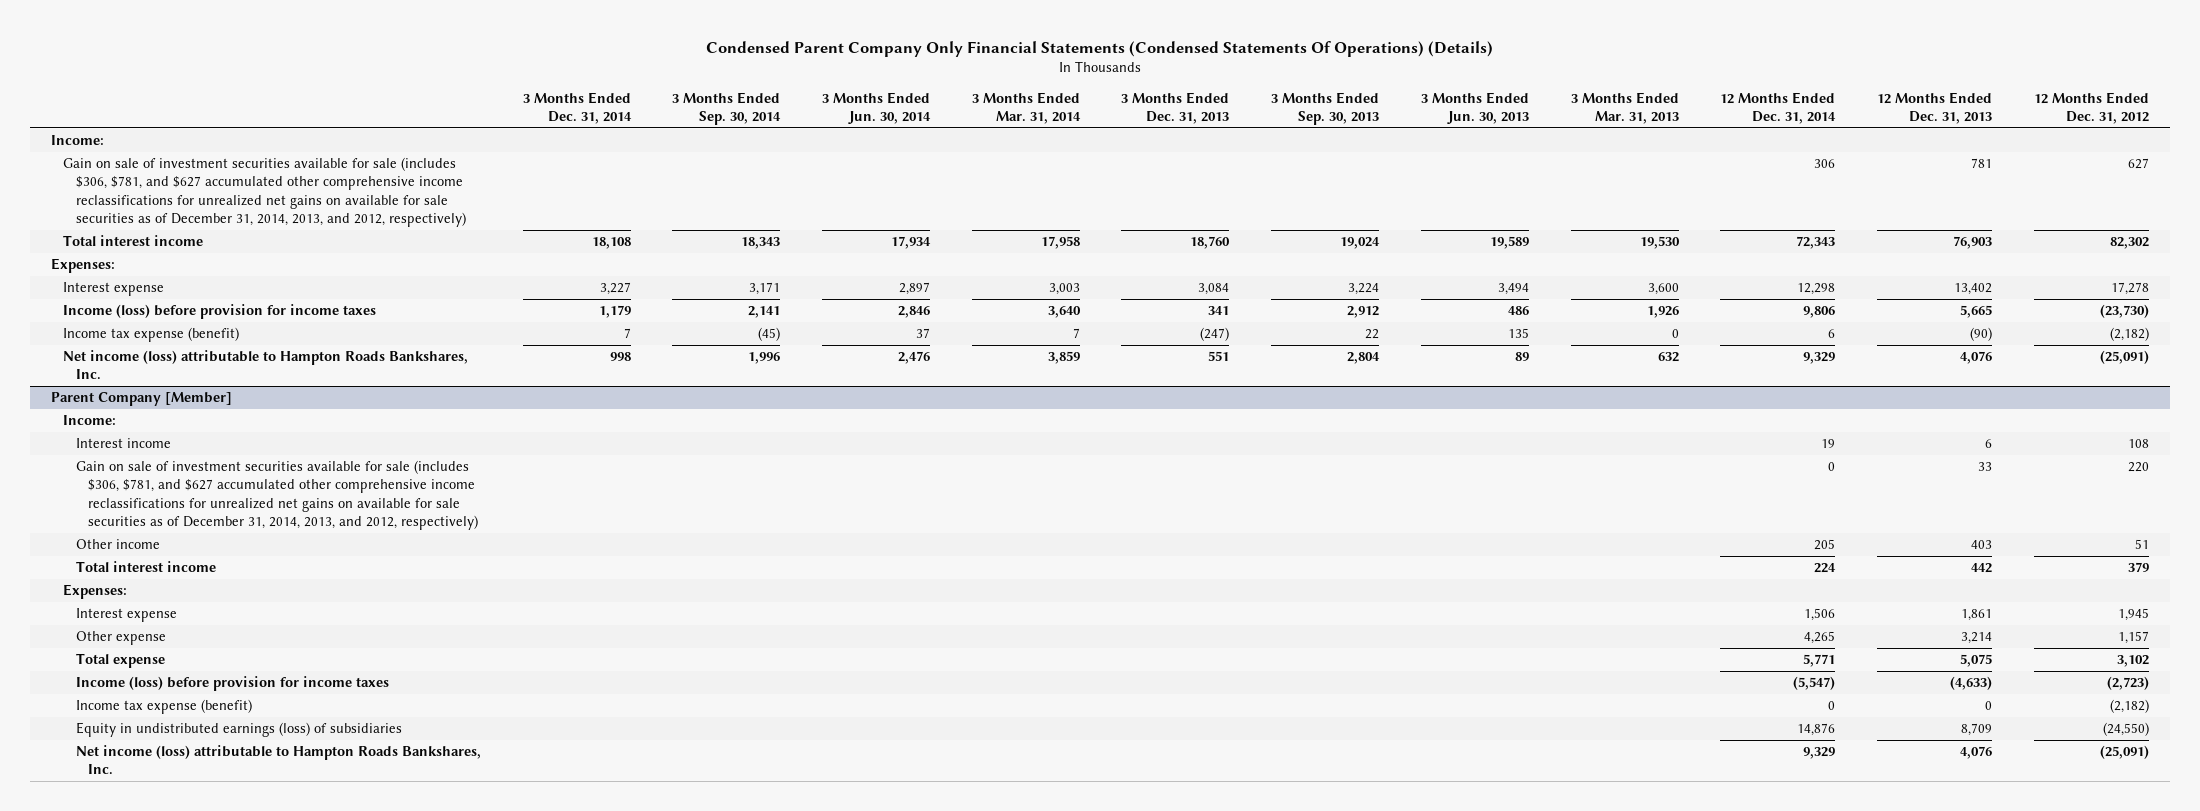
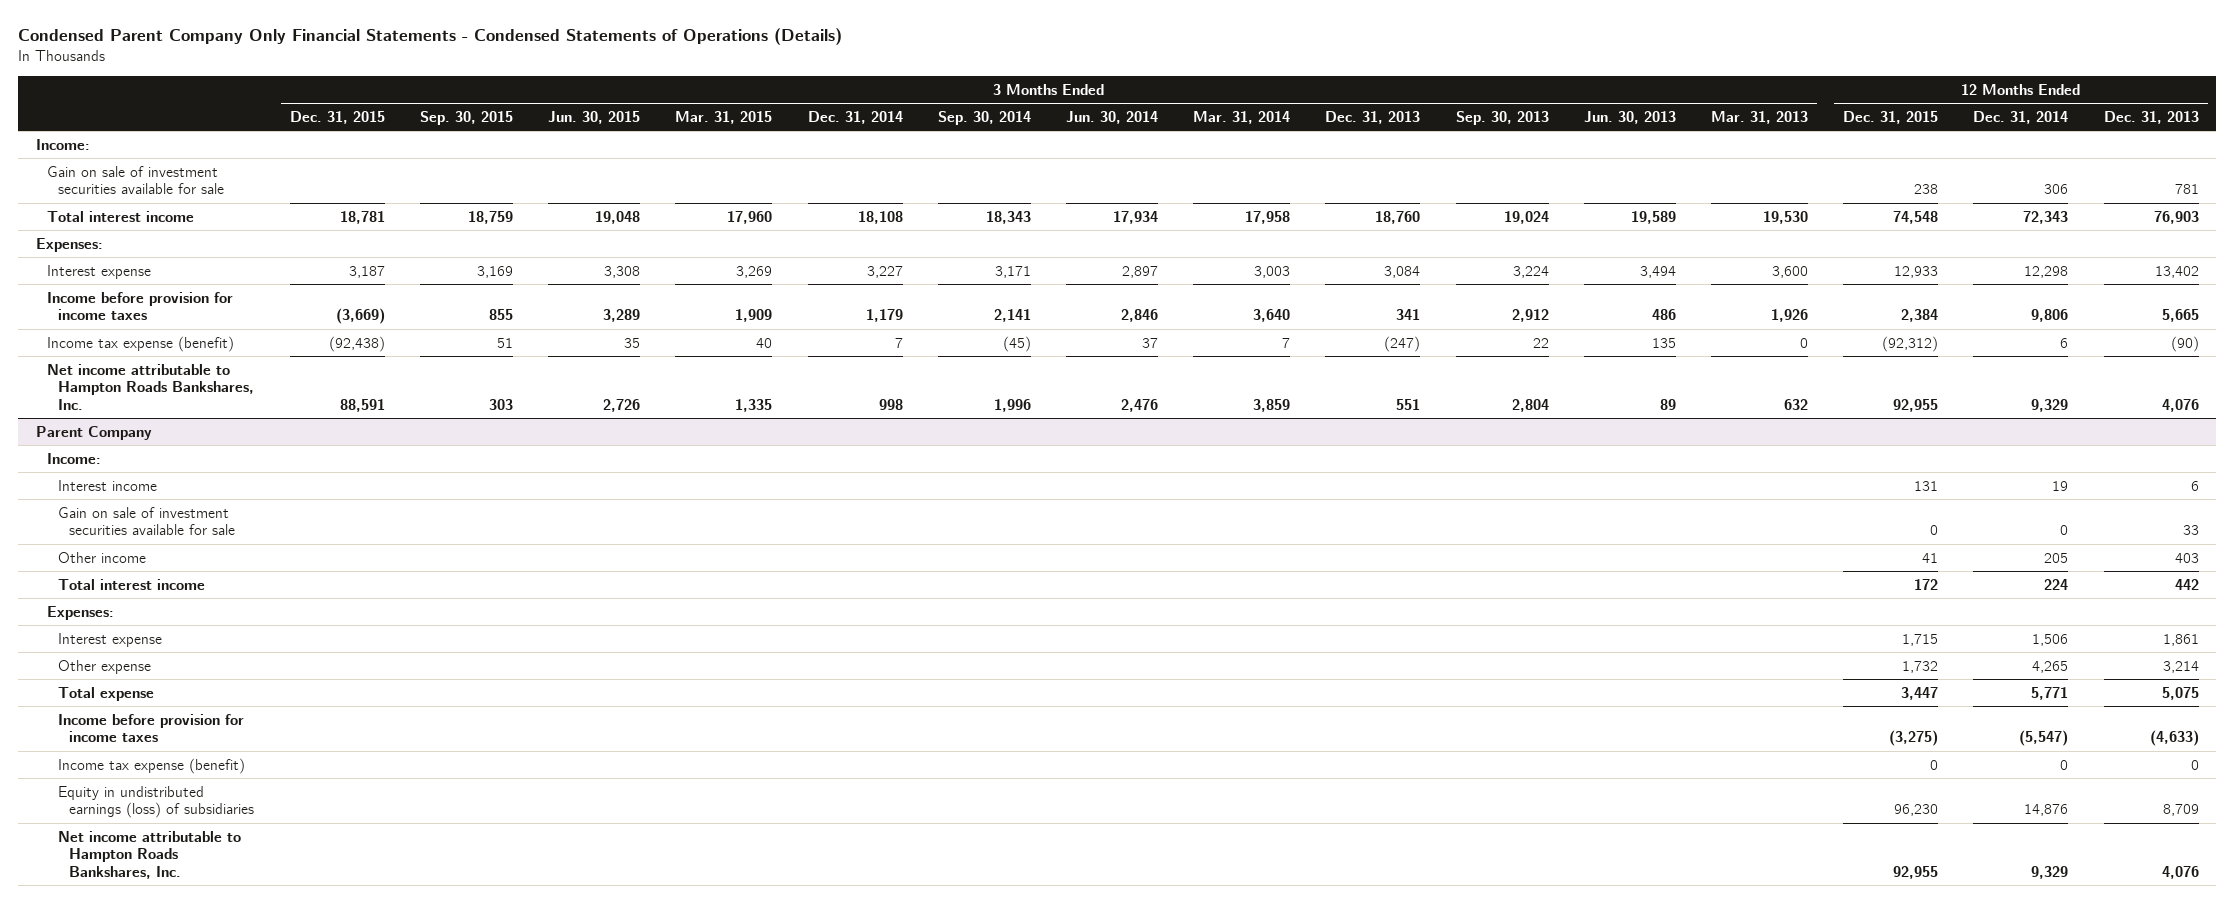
[705,40,1493,57] Condensed Parent Company Only Financial Statements (Condensed Statements Of Operations) (Details) -> [18,28,843,46] Condensed Parent Company Only Financial Statements - Condensed Statements of Operations (Details)
[2033,91,2149,124] 12 Months Ended Dec. 31, 2012 -> none
none -> [289,110,385,124] Dec. 31, 2015
none -> [419,110,513,125] Sep. 30, 2015
none -> [548,110,641,124] Jun. 30, 2015
none -> [675,110,773,124] Mar. 31, 2015
none -> [1843,110,1939,124] Dec. 31, 2015
[63,157,466,227] Gain on sale of investment securities available for sale (includes $306, $781, and $627 accumulated other comprehensive income reclassifications for unrealized net gains on available for sale securities as of December 31, 2014, 2013, and 2012, respectively) -> [46,165,225,195] Gain on sale of investment securities available for sale
[63,304,377,320] Income (loss) before provision for income taxes -> [46,291,233,321] Income before provision for income taxes
[63,350,469,381] Net income (loss) attributable to Hampton Roads Bankshares, Inc. -> [46,363,255,411] Net income attributable to Hampton Roads Bankshares, Inc.
[50,392,232,407] Parent Company [Member] -> [35,425,152,440] Parent Company
[75,460,479,530] Gain on sale of investment securities available for sale (includes $306, $781, and $627 accumulated other comprehensive income reclassifications for unrealized net gains on available for sale securities as of December 31, 2014, 2013, and 2012, respectively) -> [58,506,236,536] Gain on sale of investment securities available for sale
[75,676,389,692] Income (loss) before provision for income taxes -> [58,713,245,743] Income before provision for income taxes
[75,745,481,776] Net income (loss) attributable to Hampton Roads Bankshares, Inc. -> [58,830,242,880] Net income attributable to Hampton Roads Bankshares, Inc.

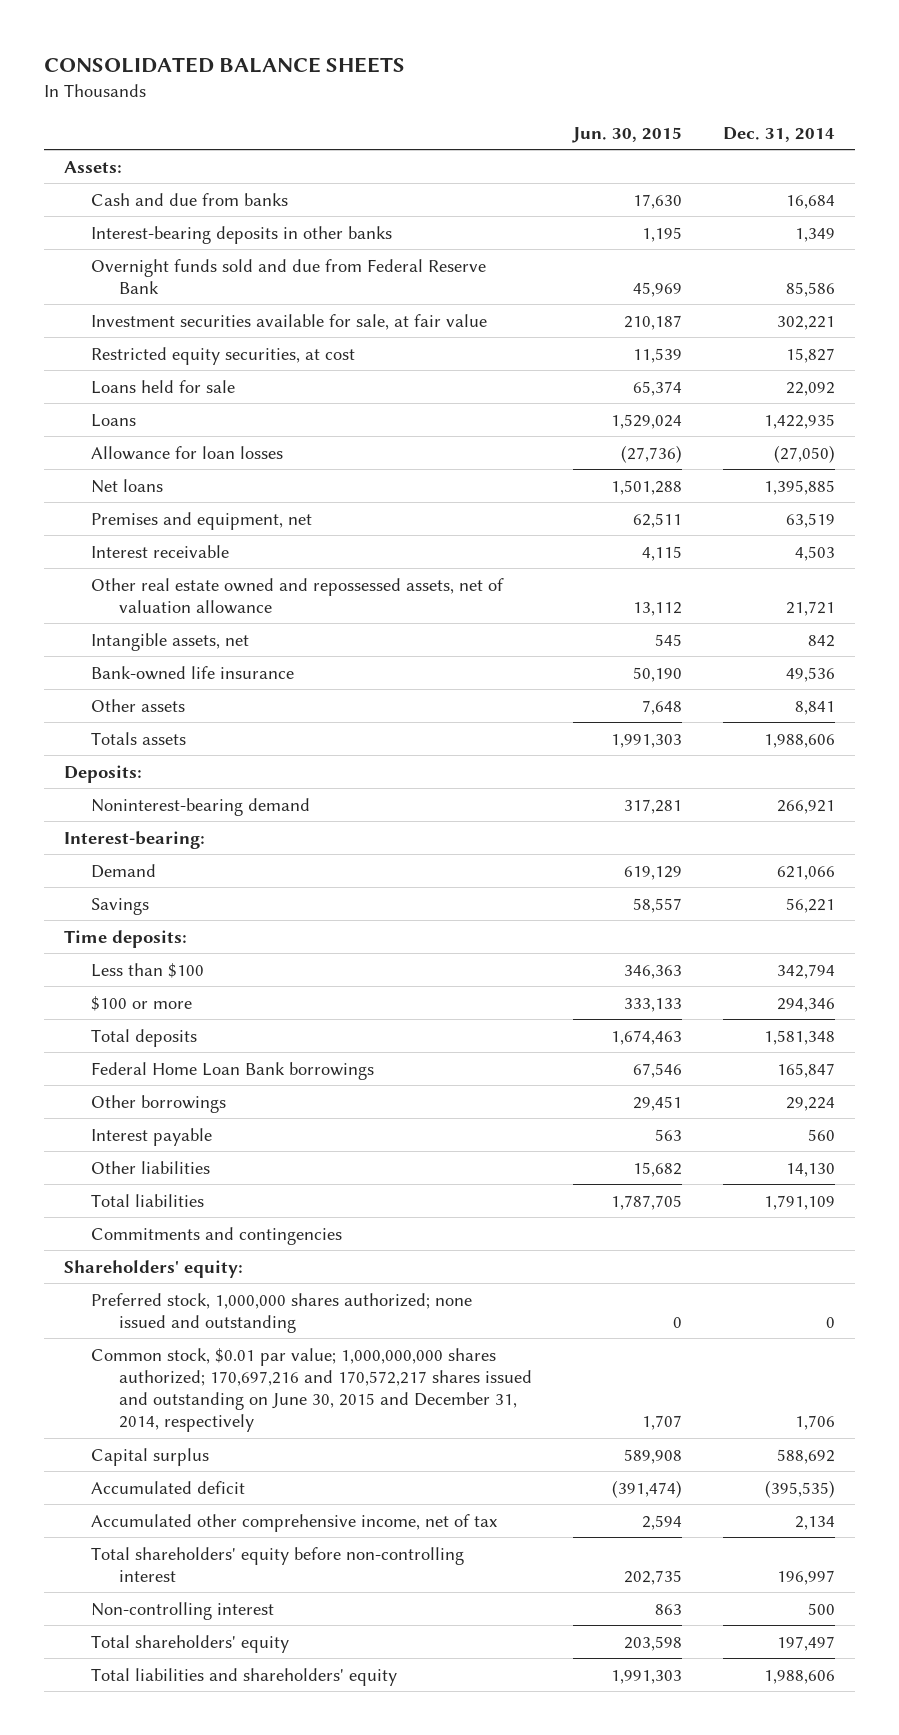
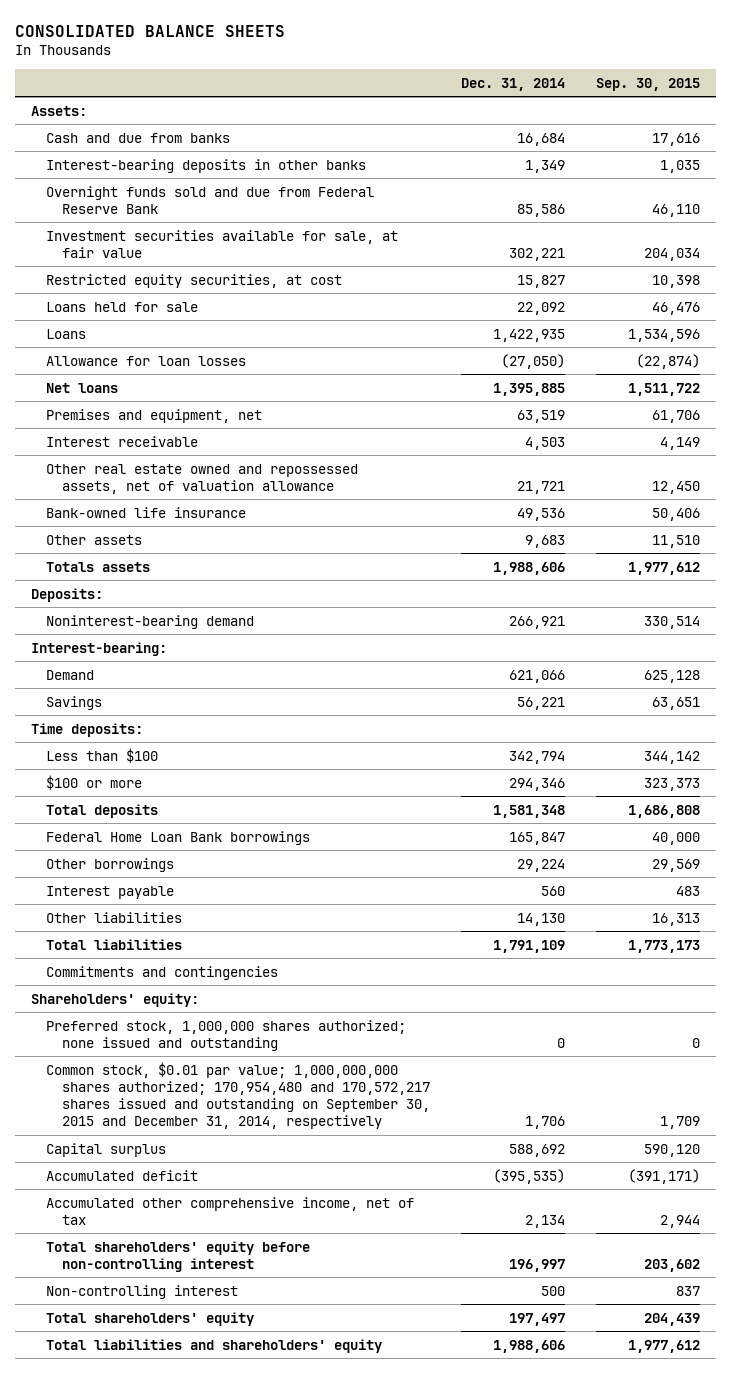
[571,126,682,143] Jun. 30, 2015 -> none
none -> [596,77,701,91] Sep. 30, 2015
[91,632,250,651] Intangible assets, net -> none
[794,700,835,715] 8,841 -> [524,534,565,548] 9,683
[91,1347,532,1433] Common stock, $0.01 par value; 1,000,000,000 shares authorized; 170,697,216 and 170,572,217 shares issued and outstanding on June 30, 2015 and December 31, 2014, respectively -> [46,1061,430,1130] Common stock, $0.01 par value; 1,000,000,000 shares authorized; 170,954,480 and 170,572,217 shares issued and outstanding on September 30, 2015 and December 31, 2014, respectively

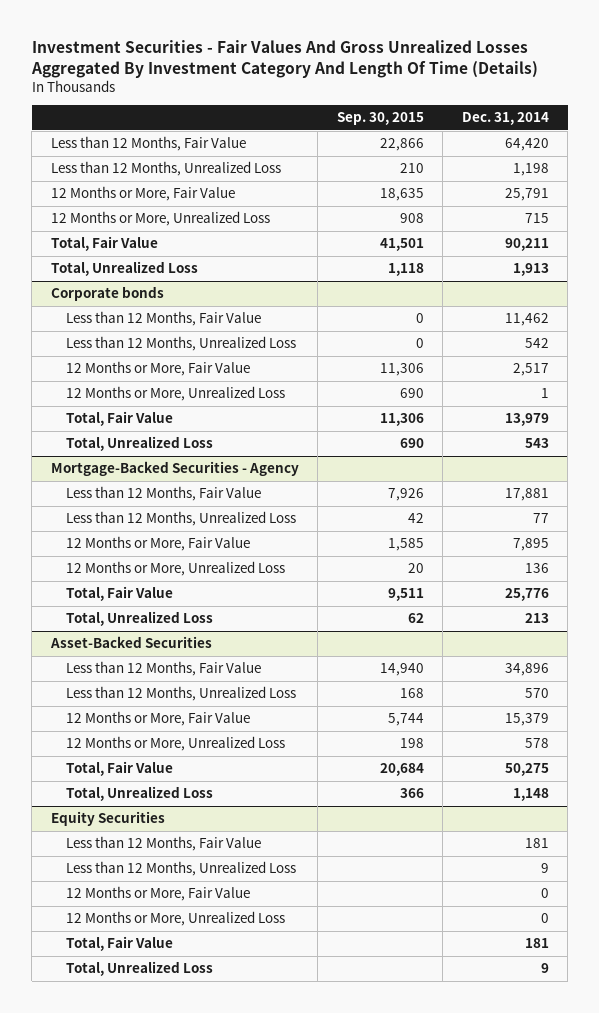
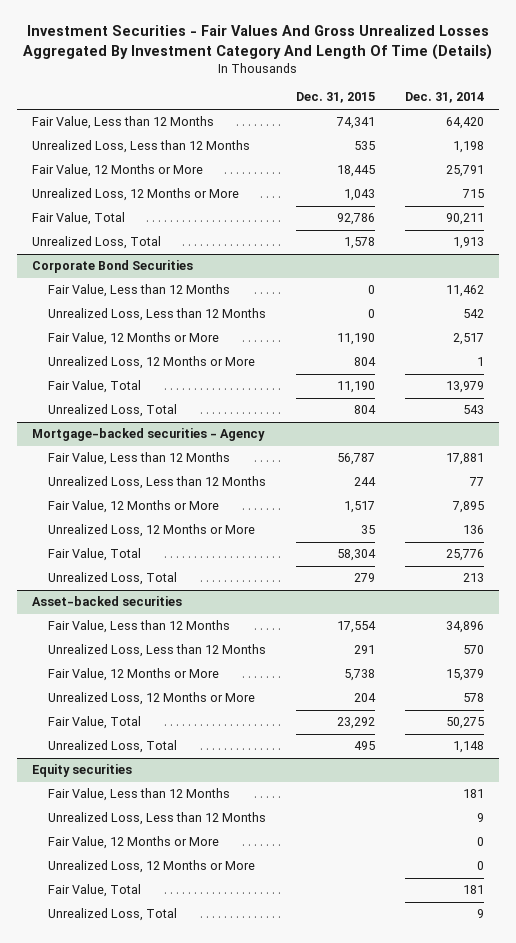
[336,112,424,126] Sep. 30, 2015 -> none
none -> [296,92,376,104] Dec. 31, 2015
[50,136,246,152] Less than 12 Months, Fair Value -> [31,116,214,130] Fair Value, Less than 12 Months
[50,161,281,177] Less than 12 Months, Unrealized Loss -> [31,140,250,154] Unrealized Loss, Less than 12 Months
[50,186,235,202] 12 Months or More, Fair Value -> [31,164,203,178] Fair Value, 12 Months or More
[50,211,270,227] 12 Months or More, Unrealized Loss -> [31,188,239,202] Unrealized Loss, 12 Months or More
[50,236,158,252] Total, Fair Value -> [31,212,125,226] Fair Value, Total
[50,261,198,277] Total, Unrealized Loss -> [31,236,161,250] Unrealized Loss, Total
[50,286,164,302] Corporate bonds -> [31,260,193,274] Corporate Bond Securities
[65,311,261,327] Less than 12 Months, Fair Value -> [48,284,231,298] Fair Value, Less than 12 Months
[65,336,296,352] Less than 12 Months, Unrealized Loss -> [48,308,267,322] Unrealized Loss, Less than 12 Months
[65,361,250,377] 12 Months or More, Fair Value -> [48,332,220,346] Fair Value, 12 Months or More
[65,386,285,402] 12 Months or More, Unrealized Loss -> [48,356,256,370] Unrealized Loss, 12 Months or More
[65,411,173,427] Total, Fair Value -> [48,380,142,394] Fair Value, Total
[65,436,213,452] Total, Unrealized Loss -> [48,404,178,418] Unrealized Loss, Total
[50,461,299,477] Mortgage-Backed Securities - Agency -> [31,428,265,442] Mortgage-backed securities - Agency
[65,486,261,502] Less than 12 Months, Fair Value -> [48,452,231,466] Fair Value, Less than 12 Months
[65,511,296,527] Less than 12 Months, Unrealized Loss -> [48,476,267,490] Unrealized Loss, Less than 12 Months
[65,536,250,552] 12 Months or More, Fair Value -> [48,500,220,514] Fair Value, 12 Months or More
[65,561,285,577] 12 Months or More, Unrealized Loss -> [48,524,256,538] Unrealized Loss, 12 Months or More
[65,586,173,602] Total, Fair Value -> [48,548,142,562] Fair Value, Total
[65,611,213,627] Total, Unrealized Loss -> [48,572,178,586] Unrealized Loss, Total
[49,636,212,649] Asset-Backed Securities -> [31,596,182,607] Asset-backed securities
[65,661,261,677] Less than 12 Months, Fair Value -> [48,620,231,634] Fair Value, Less than 12 Months
[65,686,296,702] Less than 12 Months, Unrealized Loss -> [48,644,267,658] Unrealized Loss, Less than 12 Months
[65,711,250,727] 12 Months or More, Fair Value -> [48,668,220,682] Fair Value, 12 Months or More
[65,736,285,752] 12 Months or More, Unrealized Loss -> [48,692,256,706] Unrealized Loss, 12 Months or More
[65,761,173,777] Total, Fair Value -> [48,716,142,730] Fair Value, Total
[65,786,213,802] Total, Unrealized Loss -> [48,740,178,754] Unrealized Loss, Total
[50,811,165,827] Equity Securities -> [31,764,132,778] Equity securities
[65,836,261,852] Less than 12 Months, Fair Value -> [48,788,231,802] Fair Value, Less than 12 Months
[65,861,296,877] Less than 12 Months, Unrealized Loss -> [48,812,267,826] Unrealized Loss, Less than 12 Months
[65,886,250,902] 12 Months or More, Fair Value -> [48,836,220,850] Fair Value, 12 Months or More
[65,911,285,927] 12 Months or More, Unrealized Loss -> [48,860,256,874] Unrealized Loss, 12 Months or More
[65,936,173,952] Total, Fair Value -> [48,884,142,898] Fair Value, Total
[65,961,213,977] Total, Unrealized Loss -> [48,908,178,922] Unrealized Loss, Total

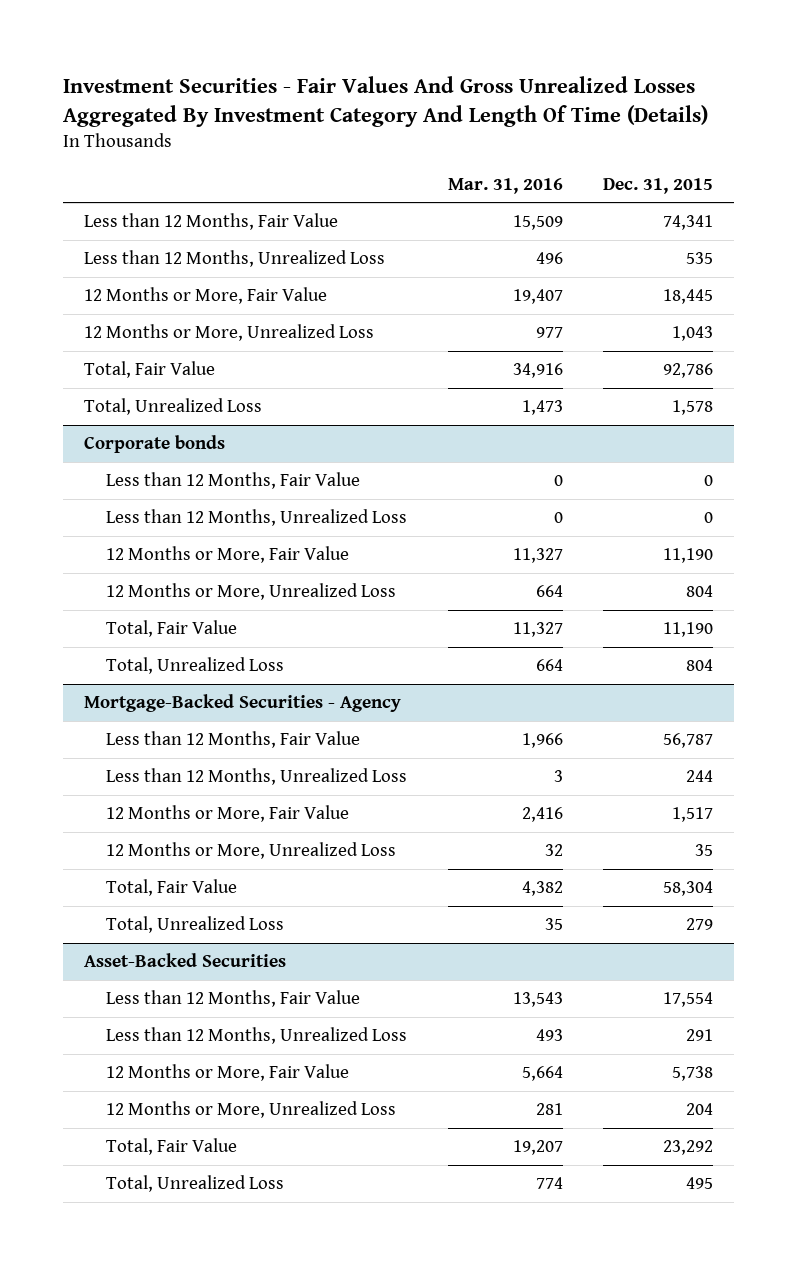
[404,92,484,104] Dec. 31, 2014 -> none
none -> [447,177,563,194] Mar. 31, 2016
[31,764,132,778] Equity securities -> none
[48,788,231,802] Fair Value, Less than 12 Months -> none
[48,812,267,826] Unrealized Loss, Less than 12 Months -> none
[48,836,220,850] Fair Value, 12 Months or More -> none
[48,860,256,874] Unrealized Loss, 12 Months or More -> none
[48,884,142,898] Fair Value, Total -> none
[48,908,178,922] Unrealized Loss, Total -> none
[31,116,214,130] Fair Value, Less than 12 Months -> [83,213,338,231] Less than 12 Months, Fair Value
[31,140,250,154] Unrealized Loss, Less than 12 Months -> [83,250,385,268] Less than 12 Months, Unrealized Loss
[31,164,203,178] Fair Value, 12 Months or More -> [83,287,327,305] 12 Months or More, Fair Value
[31,188,239,202] Unrealized Loss, 12 Months or More -> [83,324,374,342] 12 Months or More, Unrealized Loss
[31,212,125,226] Fair Value, Total -> [83,361,215,379] Total, Fair Value
[31,236,161,250] Unrealized Loss, Total -> [83,398,262,416] Total, Unrealized Loss
[31,260,193,274] Corporate Bond Securities -> [83,435,225,454] Corporate bonds
[48,284,231,298] Fair Value, Less than 12 Months -> [106,472,361,490] Less than 12 Months, Fair Value
[48,308,267,322] Unrealized Loss, Less than 12 Months -> [106,509,408,527] Less than 12 Months, Unrealized Loss
[48,332,220,346] Fair Value, 12 Months or More -> [106,546,350,564] 12 Months or More, Fair Value
[48,356,256,370] Unrealized Loss, 12 Months or More -> [106,583,397,601] 12 Months or More, Unrealized Loss
[48,380,142,394] Fair Value, Total -> [106,620,238,638] Total, Fair Value
[48,404,178,418] Unrealized Loss, Total -> [106,657,285,675] Total, Unrealized Loss
[31,428,265,442] Mortgage-backed securities - Agency -> [83,694,401,713] Mortgage-Backed Securities - Agency
[48,452,231,466] Fair Value, Less than 12 Months -> [106,731,361,749] Less than 12 Months, Fair Value
[48,476,267,490] Unrealized Loss, Less than 12 Months -> [106,768,408,786] Less than 12 Months, Unrealized Loss
[48,500,220,514] Fair Value, 12 Months or More -> [106,805,350,823] 12 Months or More, Fair Value
[48,524,256,538] Unrealized Loss, 12 Months or More -> [106,842,397,860] 12 Months or More, Unrealized Loss
[48,548,142,562] Fair Value, Total -> [106,879,238,897] Total, Fair Value
[48,572,178,586] Unrealized Loss, Total -> [106,916,285,934] Total, Unrealized Loss
[31,596,182,607] Asset-backed securities -> [83,953,286,968] Asset-Backed Securities
[48,620,231,634] Fair Value, Less than 12 Months -> [106,990,361,1008] Less than 12 Months, Fair Value
[48,644,267,658] Unrealized Loss, Less than 12 Months -> [106,1027,408,1045] Less than 12 Months, Unrealized Loss
[48,668,220,682] Fair Value, 12 Months or More -> [106,1064,350,1082] 12 Months or More, Fair Value
[48,692,256,706] Unrealized Loss, 12 Months or More -> [106,1101,397,1119] 12 Months or More, Unrealized Loss
[48,716,142,730] Fair Value, Total -> [106,1138,238,1156] Total, Fair Value
[48,740,178,754] Unrealized Loss, Total -> [106,1175,285,1193] Total, Unrealized Loss

